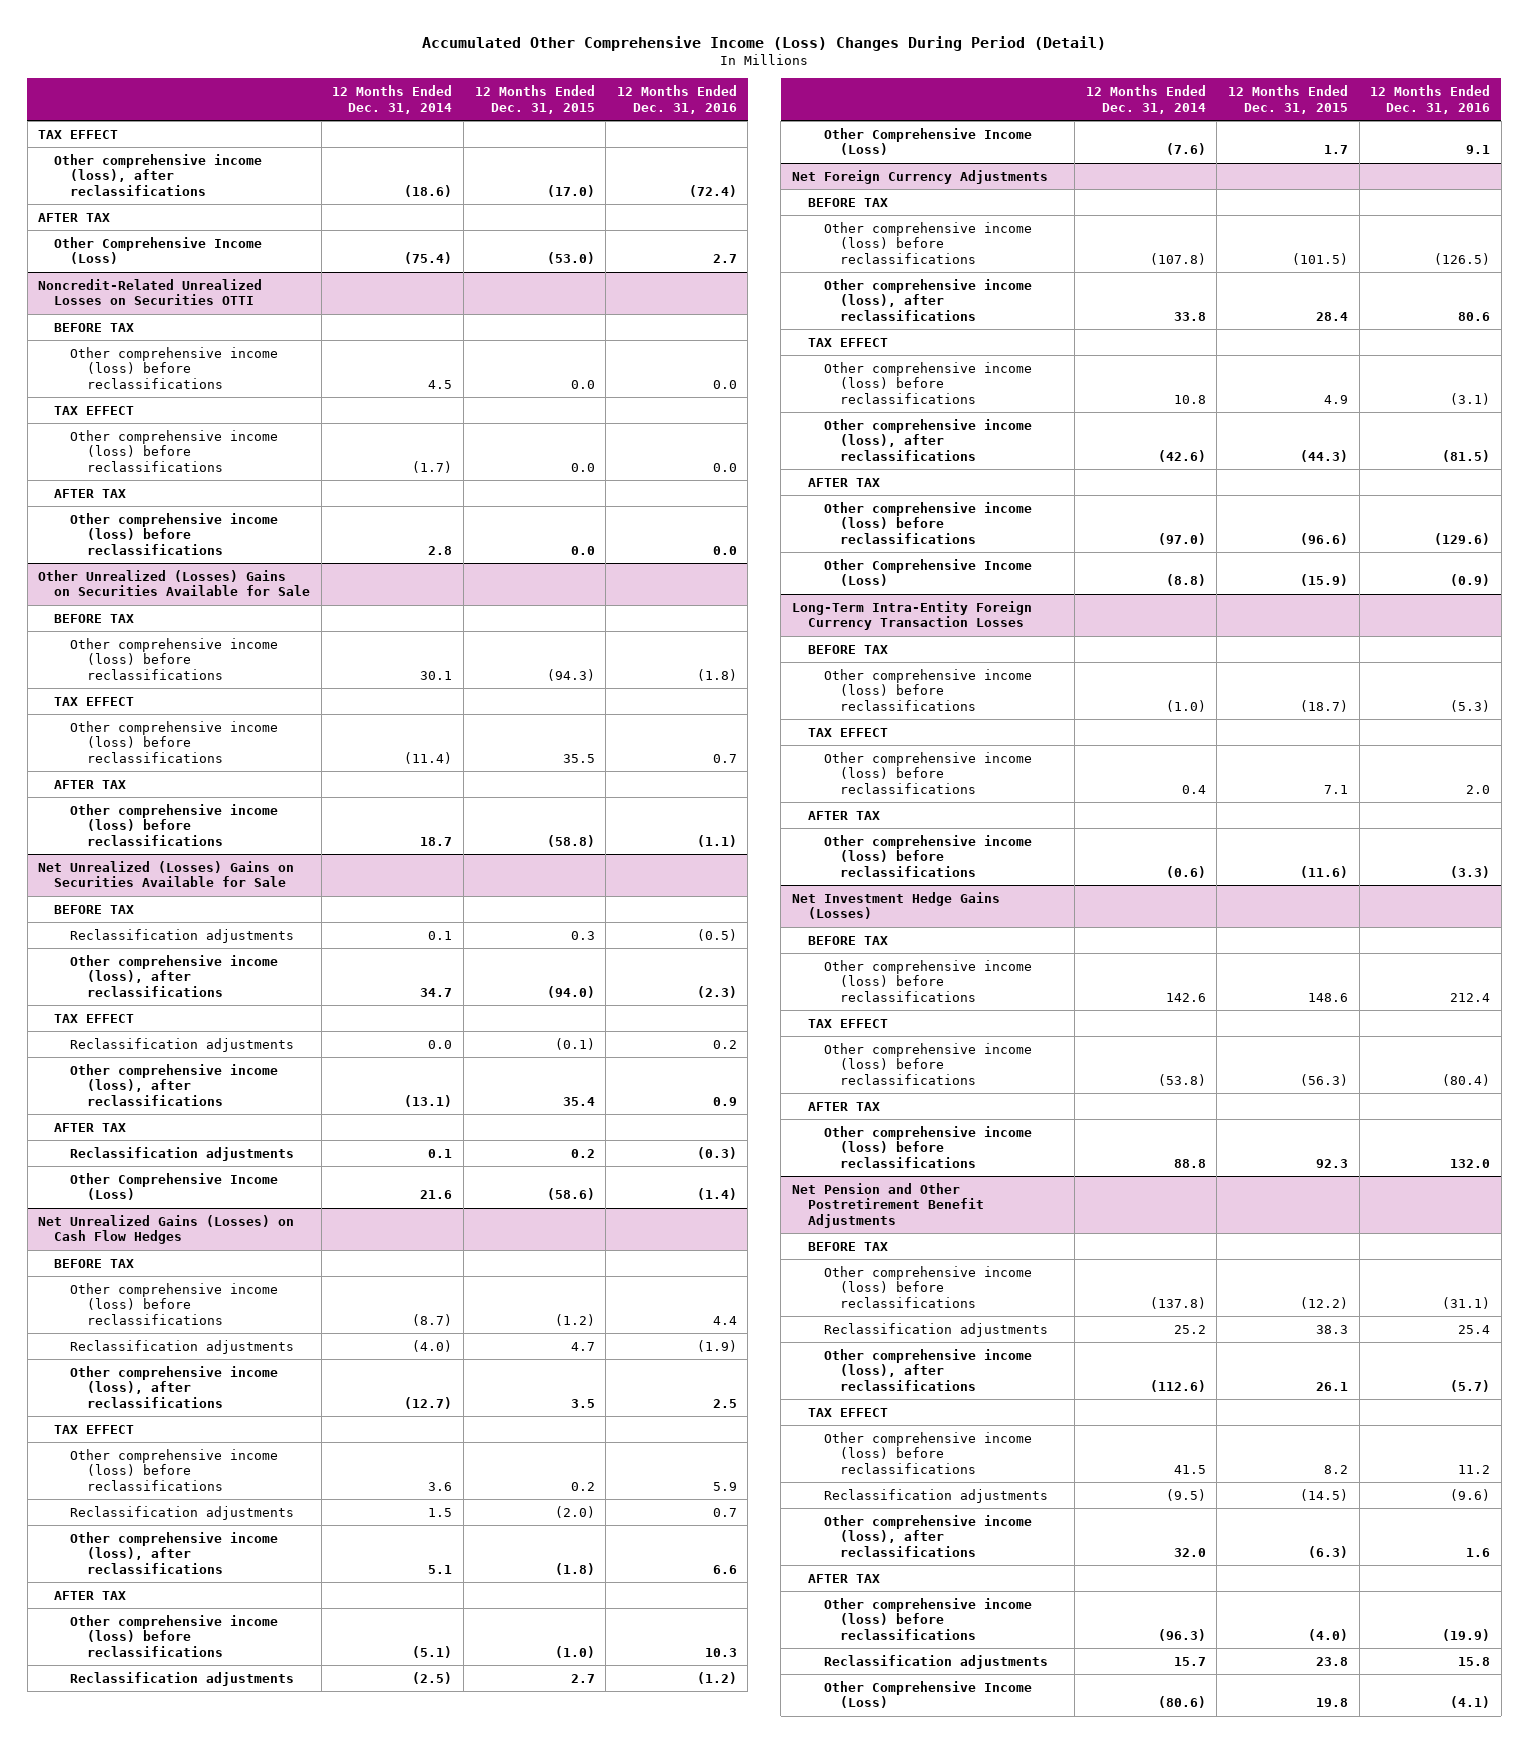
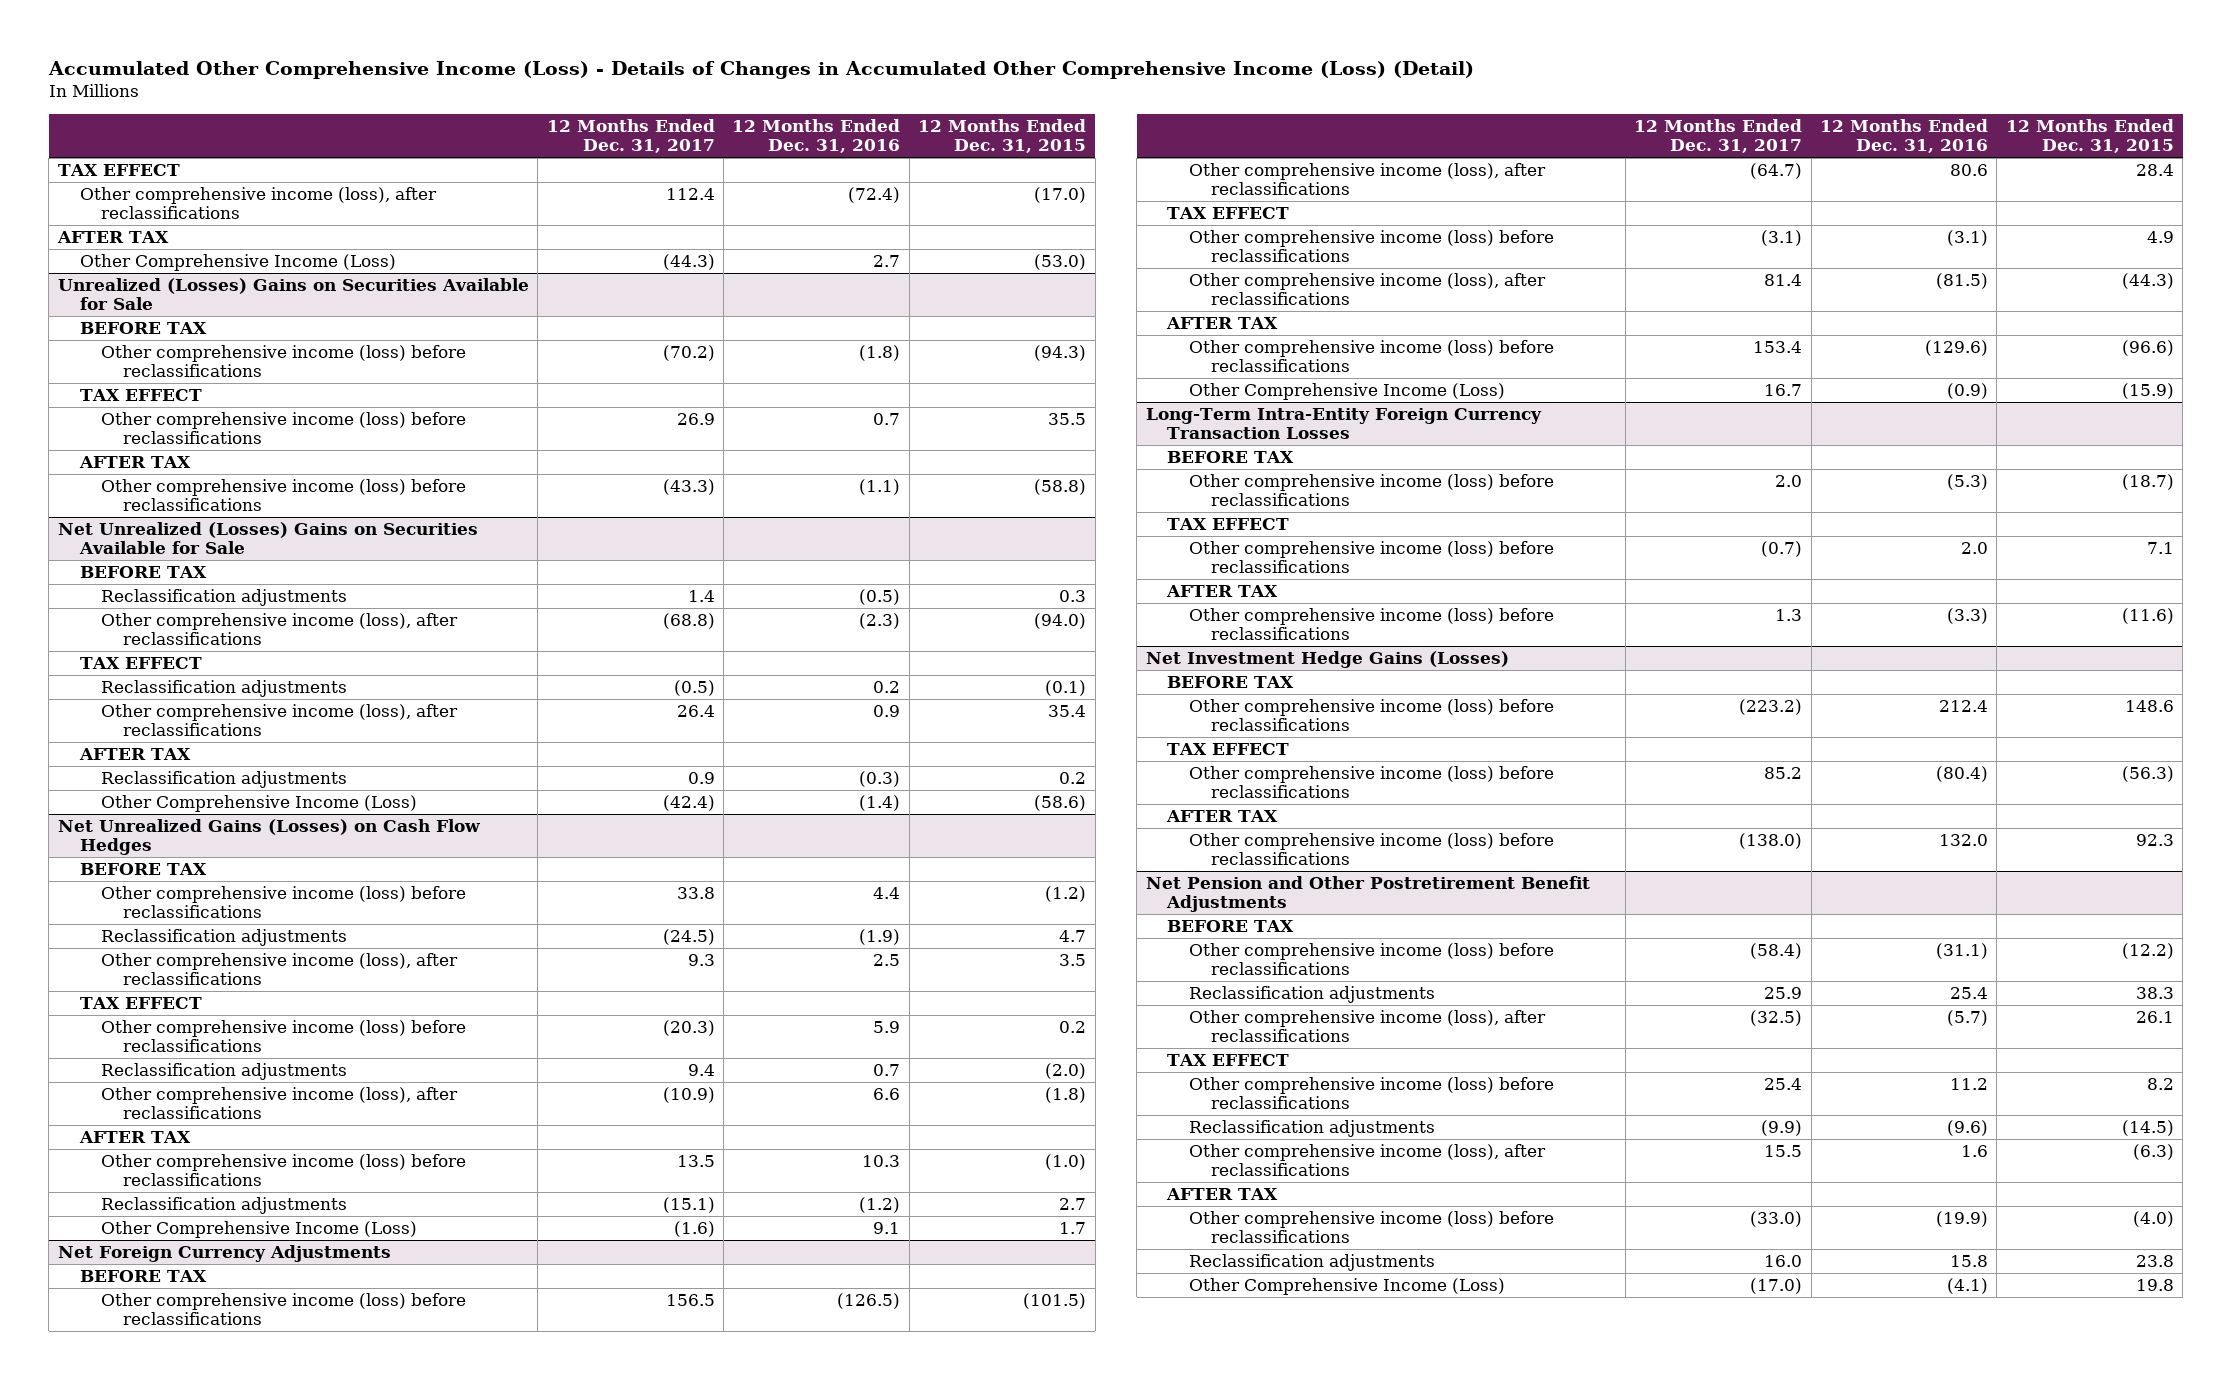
[422,35,1107,51] Accumulated Other Comprehensive Income (Loss) Changes During Period (Detail) -> [47,60,1474,79] Accumulated Other Comprehensive Income (Loss) - Details of Changes in Accumulated Other Comprehensive Income (Loss) (Detail)
[332,85,453,114] 12 Months Ended Dec. 31, 2014 -> none
none -> [546,119,715,154] 12 Months Ended Dec. 31, 2017
[38,278,263,306] Noncredit-Related Unrealized Losses on Securities OTTI -> none
[54,322,135,332] BEFORE TAX -> none
[70,346,279,390] Other comprehensive income (loss) before reclassifications -> none
[54,405,135,415] TAX EFFECT -> none
[70,429,279,473] Other comprehensive income (loss) before reclassifications -> none
[54,488,127,498] AFTER TAX -> none
[70,512,279,556] Other comprehensive income (loss) before reclassifications -> none
[38,569,311,597] Other Unrealized (Losses) Gains on Securities Available for Sale -> [57,278,529,311] Unrealized (Losses) Gains on Securities Available for Sale

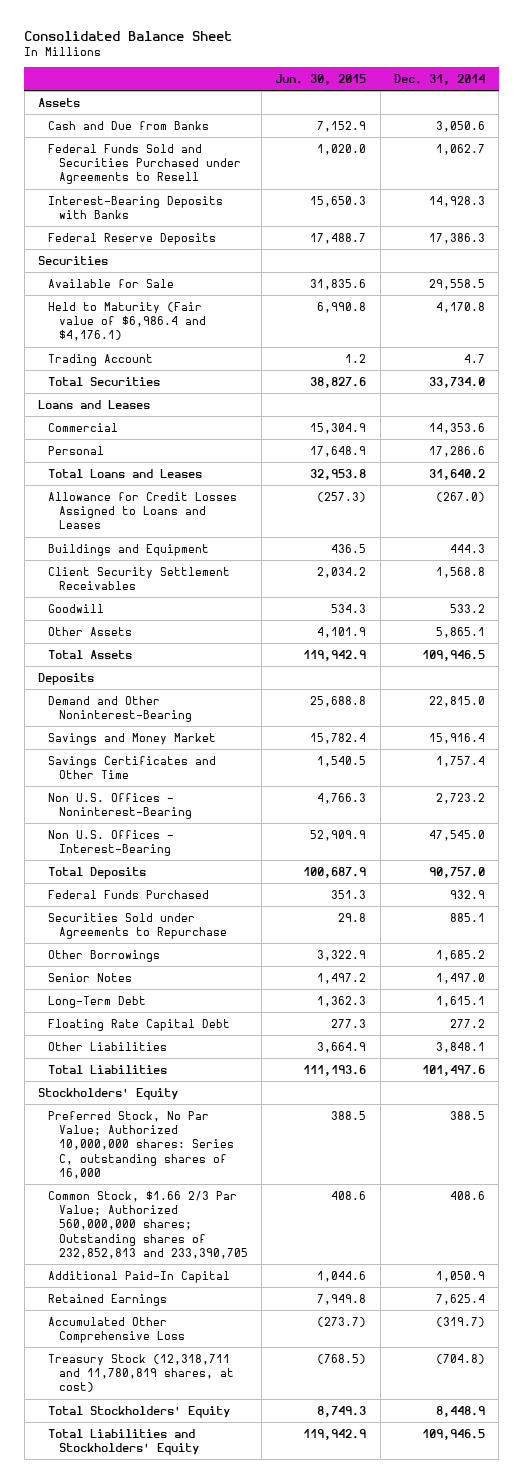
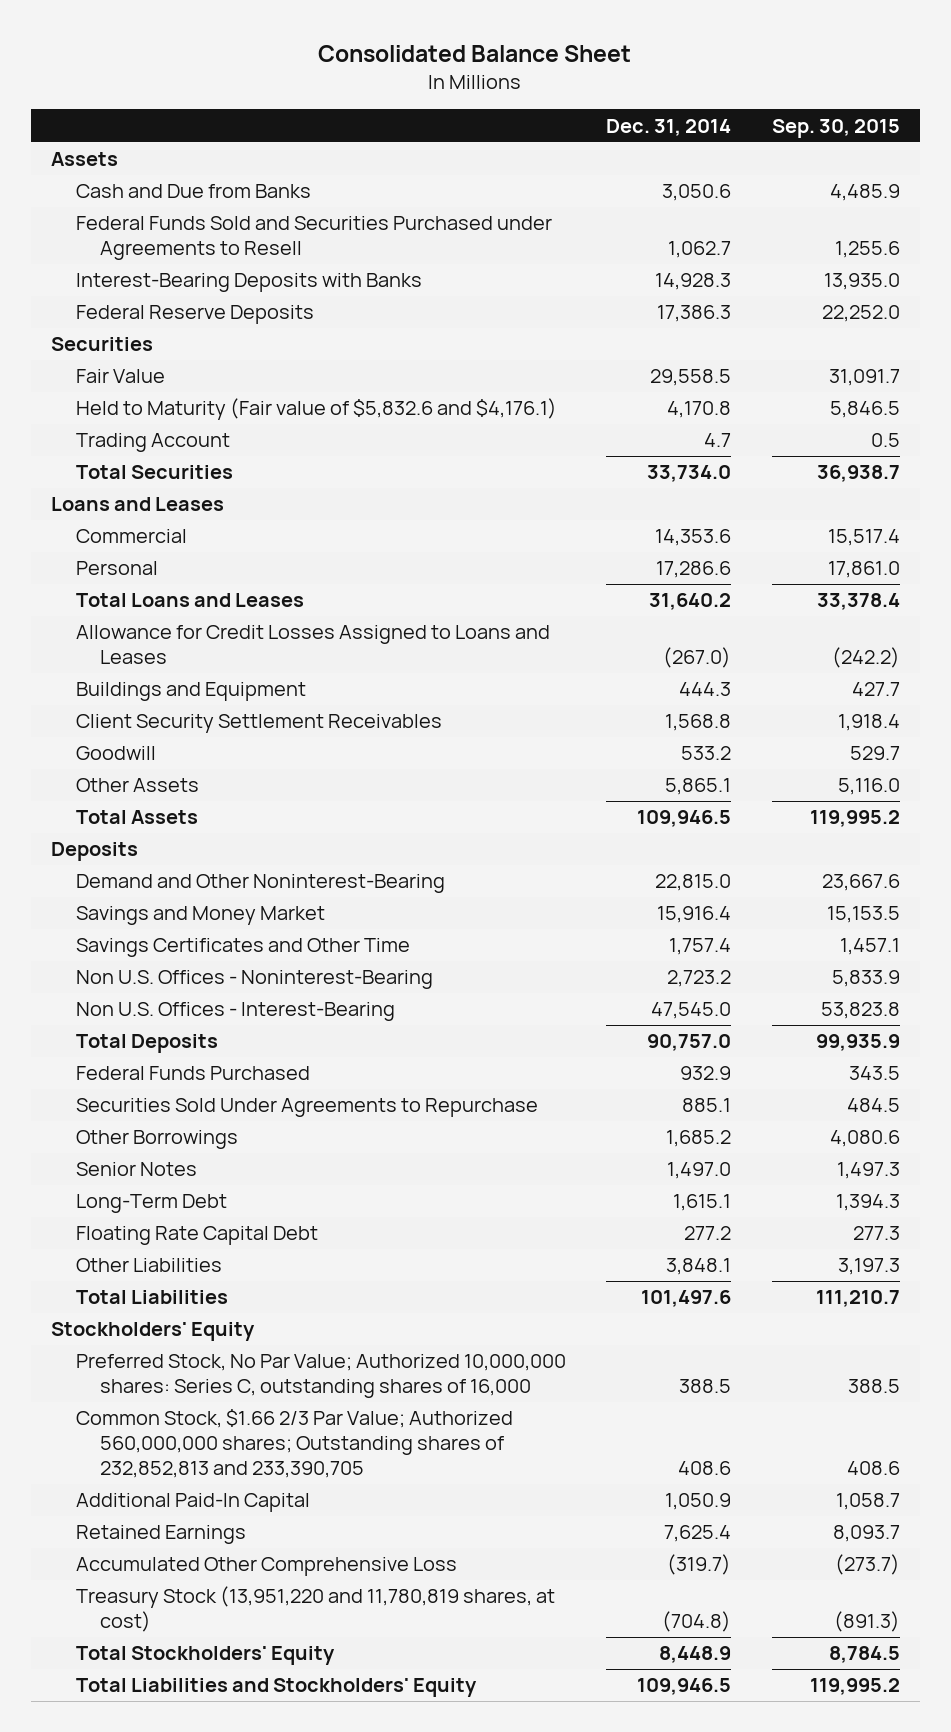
[275,74,367,86] Jun. 30, 2015 -> none
none -> [771,118,900,138] Sep. 30, 2015
[48,278,175,288] Available for Sale -> [75,369,165,384] Fair Value
[48,301,206,342] Held to Maturity (Fair value of $6,986.4 and $4,176.1) -> [75,398,557,421] Held to Maturity (Fair value of $5,832.6 and $4,176.1)
[48,912,227,940] Securities Sold under Agreements to Repurchase -> [75,1098,538,1118] Securities Sold Under Agreements to Repurchase
[48,1353,234,1393] Treasury Stock (12,318,711 and 11,780,819 shares, at cost) -> [75,1586,555,1633] Treasury Stock (13,951,220 and 11,780,819 shares, at cost)

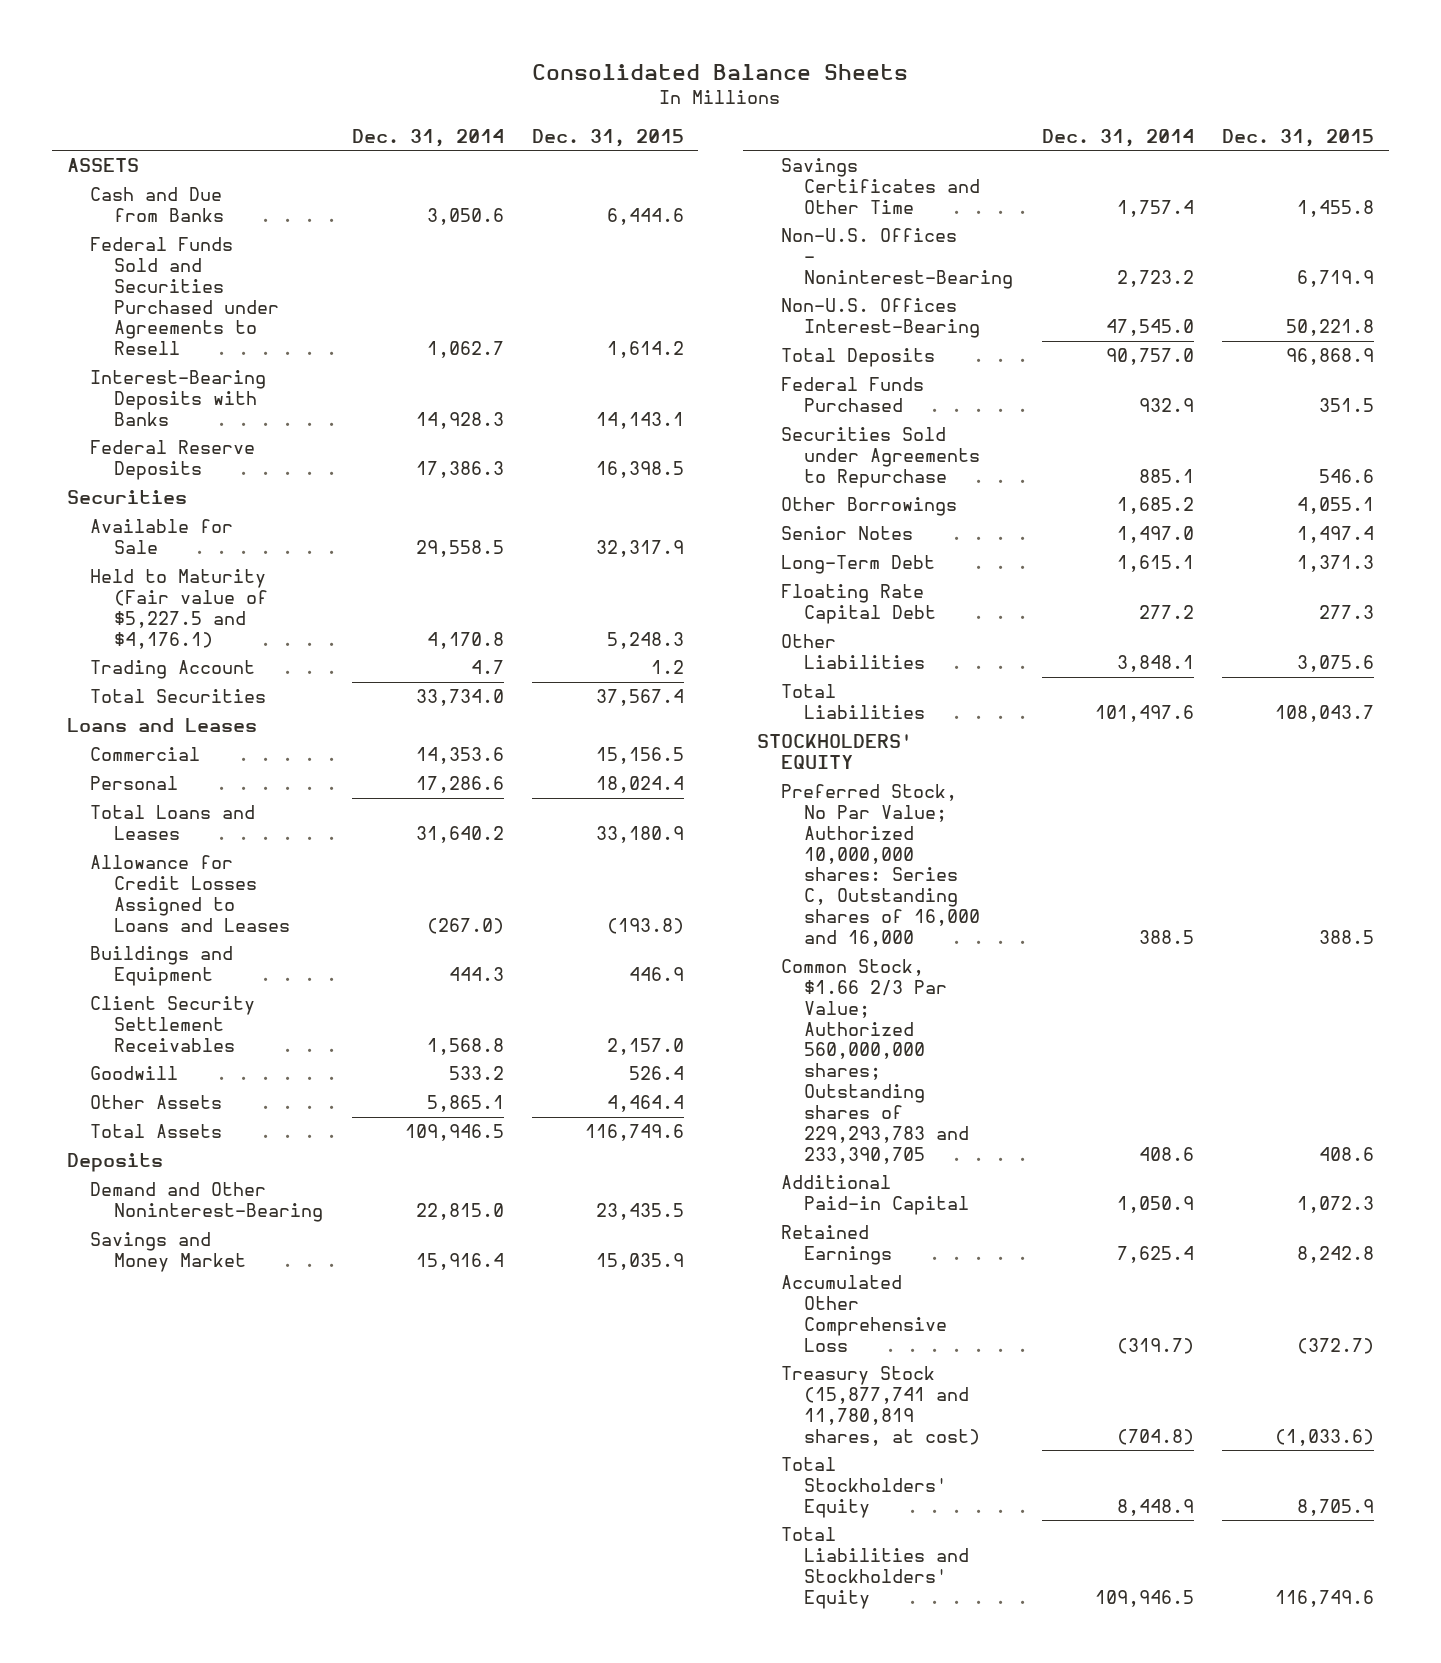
[318,45,632,63] Consolidated Balance Sheet -> [532,63,909,80] Consolidated Balance Sheets
[771,118,900,138] Sep. 30, 2015 -> none
none -> [531,128,684,147] Dec. 31, 2015
[51,152,119,167] Assets -> [66,158,139,173] ASSETS
[75,369,165,384] Fair Value -> [90,519,234,554] Available for Sale
[75,398,557,421] Held to Maturity (Fair value of $5,832.6 and $4,176.1) -> [90,569,269,649] Held to Maturity (Fair value of $5,227.5 and $4,176.1)
[75,970,433,990] Non U.S. Offices - Noninterest-Bearing -> [780,228,1014,289] Non-U.S. Offices - Noninterest-Bearing
[75,1002,395,1022] Non U.S. Offices - Interest-Bearing -> [780,298,981,338] Non-U.S. Offices Interest-Bearing
[75,1098,538,1118] Securities Sold Under Agreements to Repurchase -> [780,427,981,488] Securities Sold under Agreements to Repurchase
[51,1322,256,1342] Stockholders' Equity -> [756,734,912,769] STOCKHOLDERS' EQUITY
[75,1354,566,1399] Preferred Stock, No Par Value; Authorized 10,000,000 shares: Series C, outstanding shares of 16,000 -> [780,784,981,947] Preferred Stock, No Par Value; Authorized 10,000,000 shares: Series C, Outstanding shares of 16,000 and 16,000
[75,1409,513,1479] Common Stock, $1.66 2/3 Par Value; Authorized 560,000,000 shares; Outstanding shares of 232,852,813 and 233,390,705 -> [780,959,970,1164] Common Stock, $1.66 2/3 Par Value; Authorized 560,000,000 shares; Outstanding shares of 229,293,783 and 233,390,705
[75,1493,310,1513] Additional Paid-In Capital -> [780,1175,970,1215] Additional Paid-in Capital
[75,1586,555,1633] Treasury Stock (13,951,220 and 11,780,819 shares, at cost) -> [780,1366,981,1446] Treasury Stock (15,877,741 and 11,780,819 shares, at cost)

